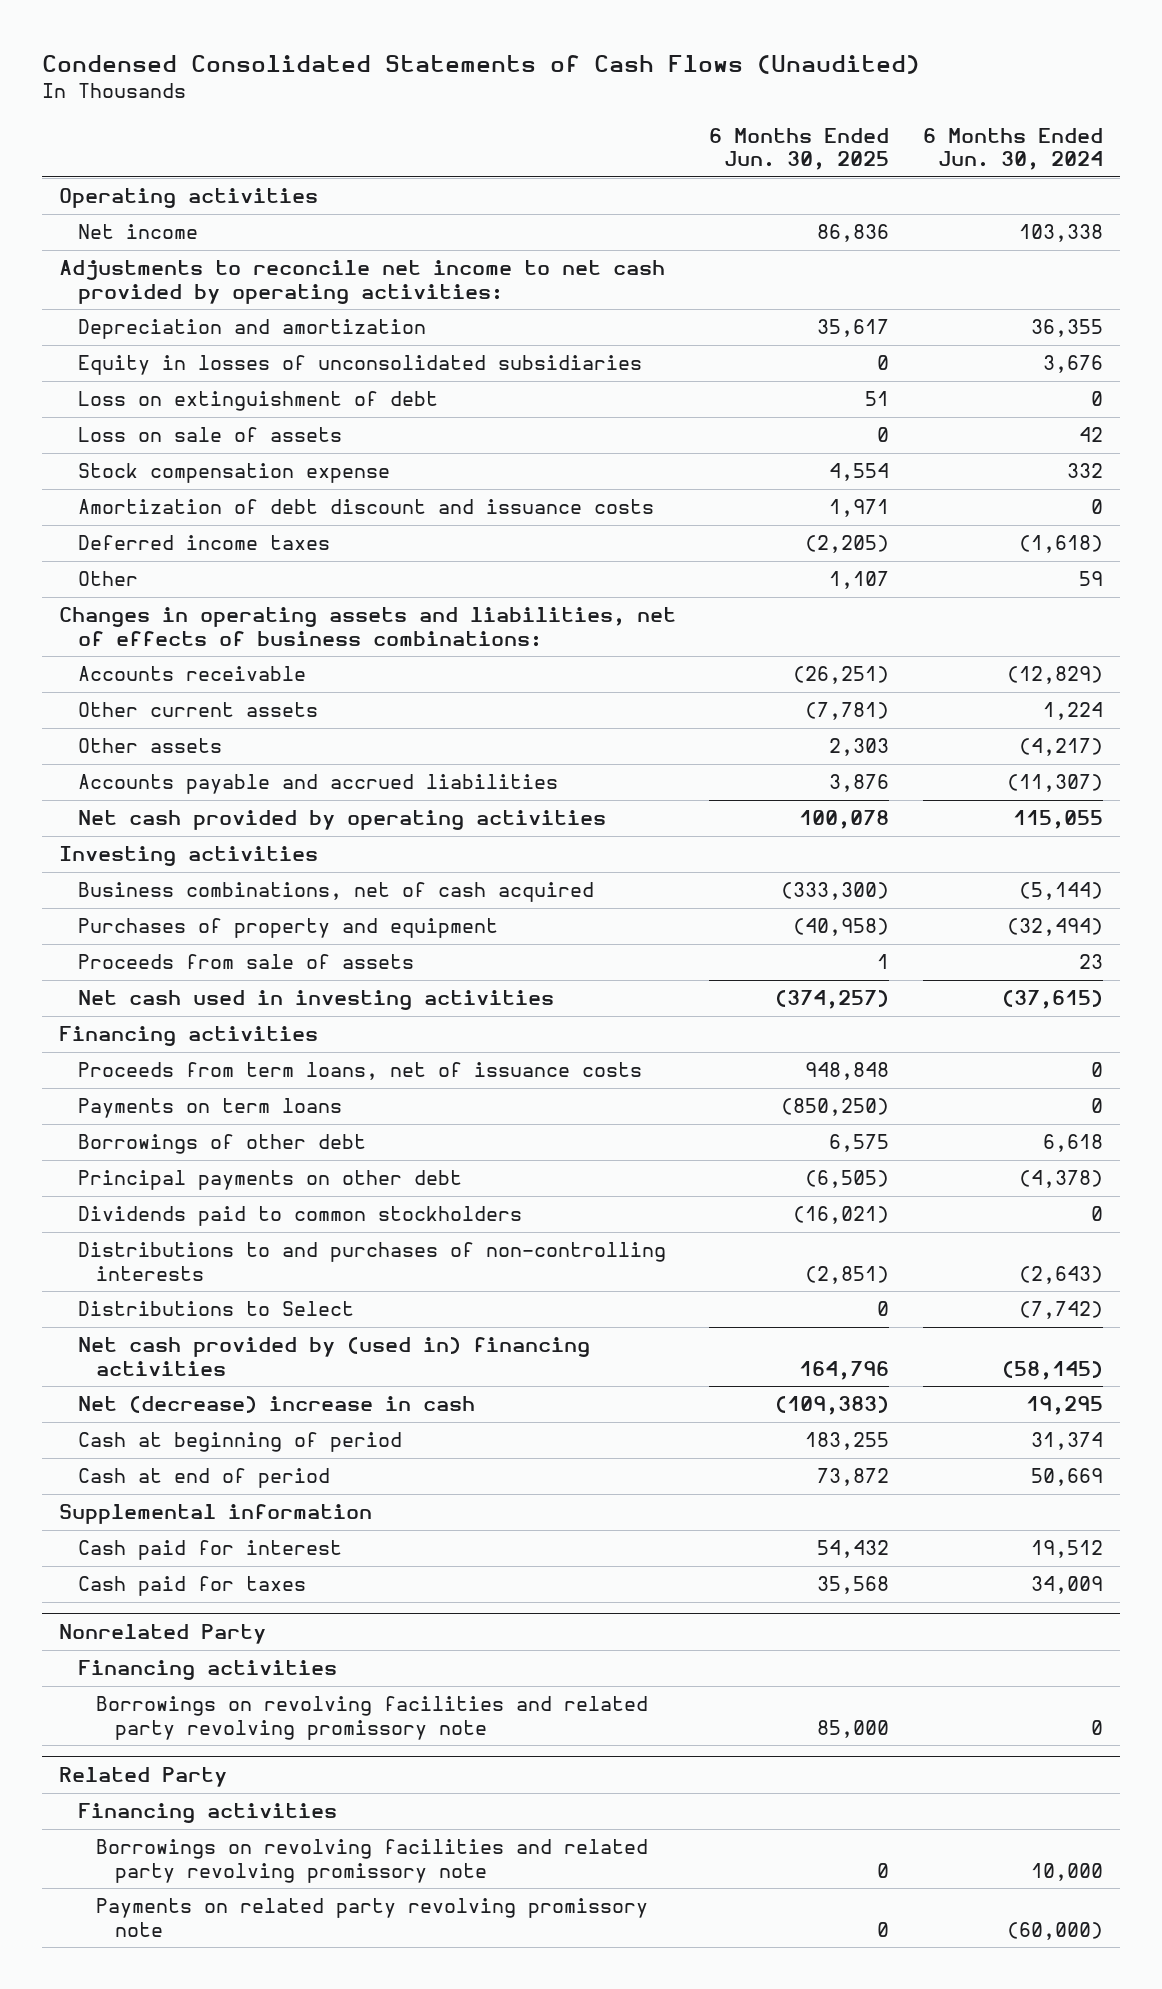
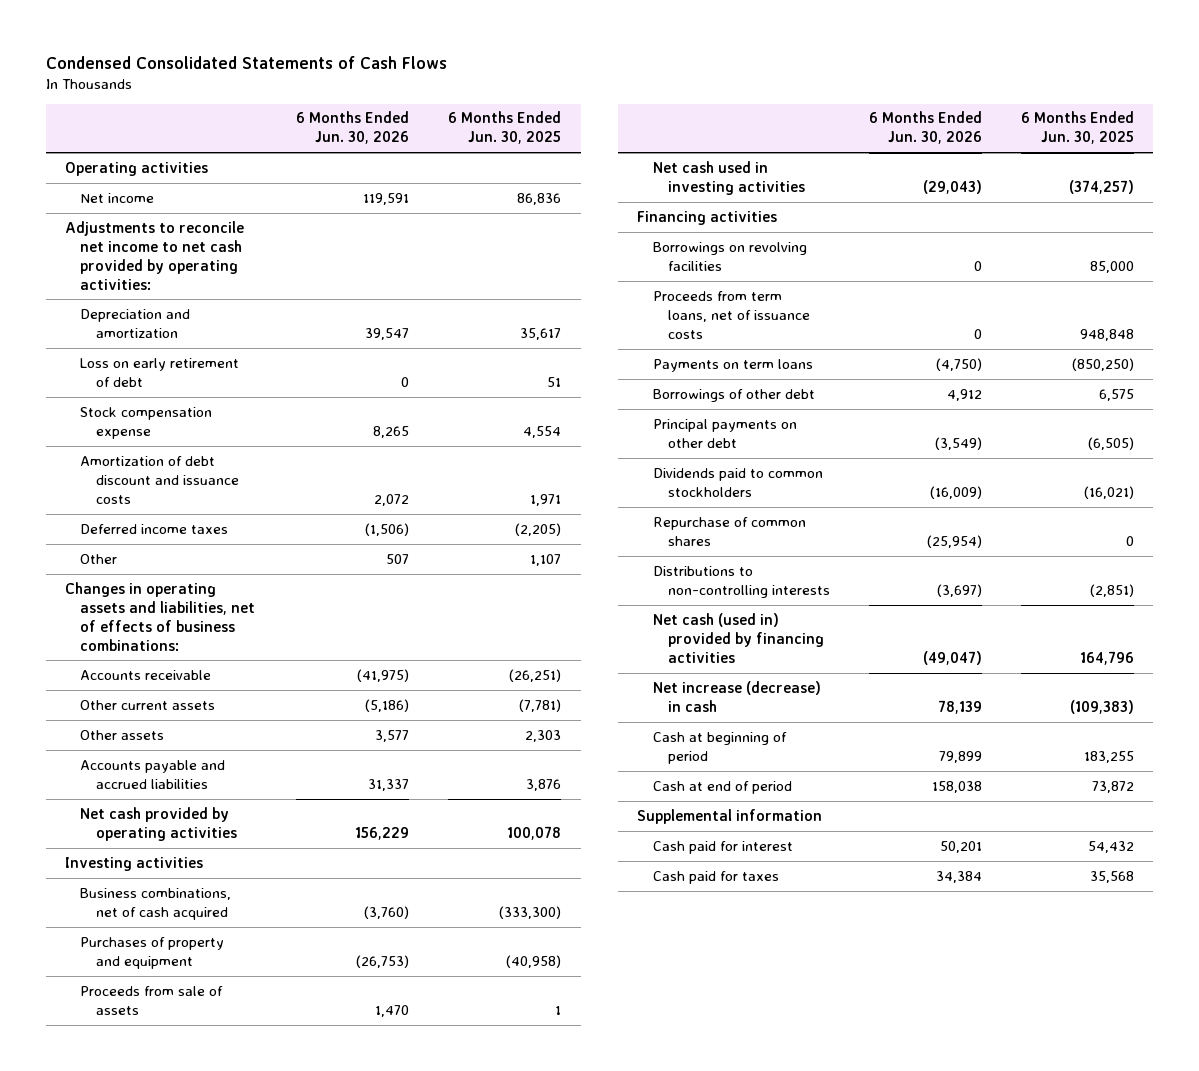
[41,54,920,74] Condensed Consolidated Statements of Cash Flows (Unaudited) -> [45,55,447,69] Condensed Consolidated Statements of Cash Flows
[923,127,1104,170] 6 Months Ended Jun. 30, 2024 -> none
none -> [296,111,410,145] 6 Months Ended Jun. 30, 2026
[77,355,642,376] Equity in losses of unconsolidated subsidiaries -> none
[77,427,342,443] Loss on sale of assets -> none
[77,391,438,412] Loss on extinguishment of debt -> [80,357,240,387] Loss on early retirement of debt
none -> [652,241,807,271] Borrowings on revolving facilities
[77,1301,354,1317] Distributions to Select -> none
none -> [652,516,806,546] Repurchase of common shares
[77,1242,666,1281] Distributions to and purchases of non-controlling interests -> [652,565,830,598] Distributions to non-controlling interests
[77,1337,590,1376] Net cash provided by (used in) financing activities -> [652,612,824,663] Net cash (used in) provided by financing activities
[77,1396,475,1414] Net (decrease) increase in cash -> [652,680,821,712] Net increase (decrease) in cash
[58,1624,266,1645] Nonrelated Party -> none
[77,1660,337,1681] Financing activities -> none
[96,1696,649,1740] Borrowings on revolving facilities and related party revolving promissory note -> none
[58,1767,227,1788] Related Party -> none
[77,1803,337,1824] Financing activities -> none
[96,1839,649,1883] Borrowings on revolving facilities and related party revolving promissory note -> none
[96,1898,649,1937] Payments on related party revolving promissory note -> none

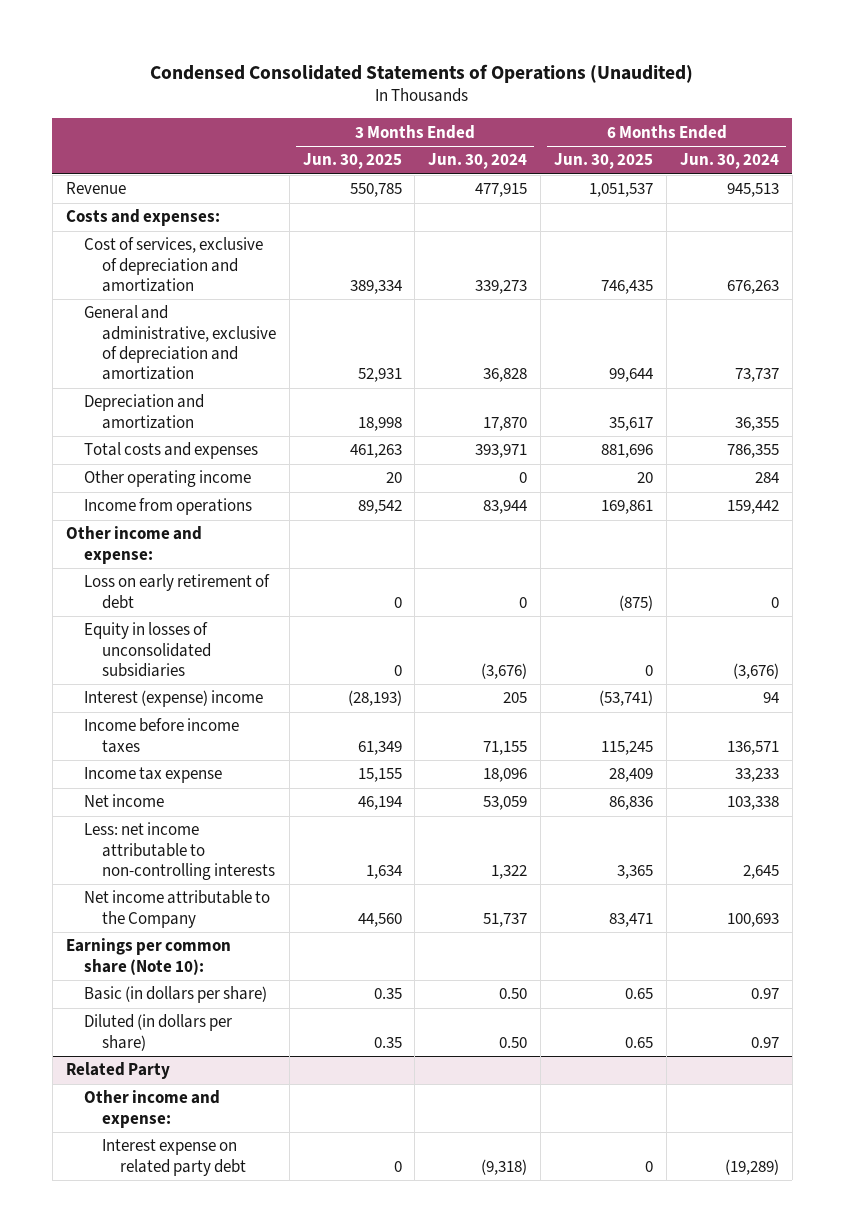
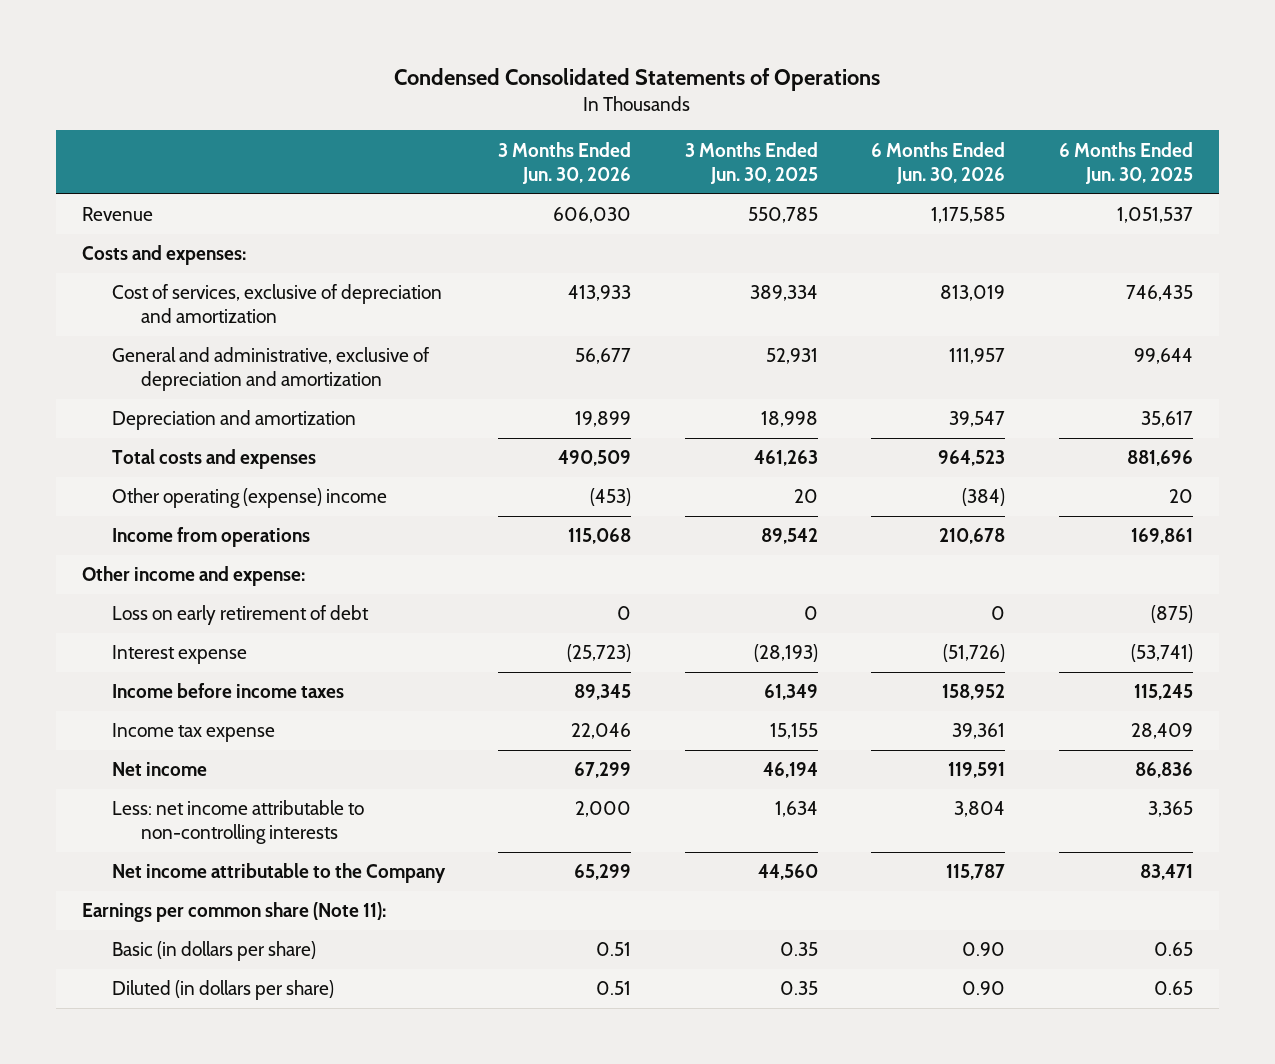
[150,63,694,83] Condensed Consolidated Statements of Operations (Unaudited) -> [394,68,881,92] Condensed Consolidated Statements of Operations
[428,153,528,170] Jun. 30, 2024 -> none
[679,153,779,170] Jun. 30, 2024 -> none
none -> [498,141,632,184] 3 Months Ended Jun. 30, 2026
none -> [871,141,1006,184] 6 Months Ended Jun. 30, 2026
[83,470,251,488] Other operating income -> [111,488,387,509] Other operating (expense) income
[83,622,211,678] Equity in losses of unconsolidated subsidiaries -> none
[83,690,263,708] Interest (expense) income -> [111,645,247,665] Interest expense
[65,938,231,975] Earnings per common share (Note 10): -> [82,902,387,923] Earnings per common share (Note 11):
[65,1062,170,1080] Related Party -> none
[83,1090,220,1128] Other income and expense: -> none
[101,1139,246,1176] Interest expense on related party debt -> none

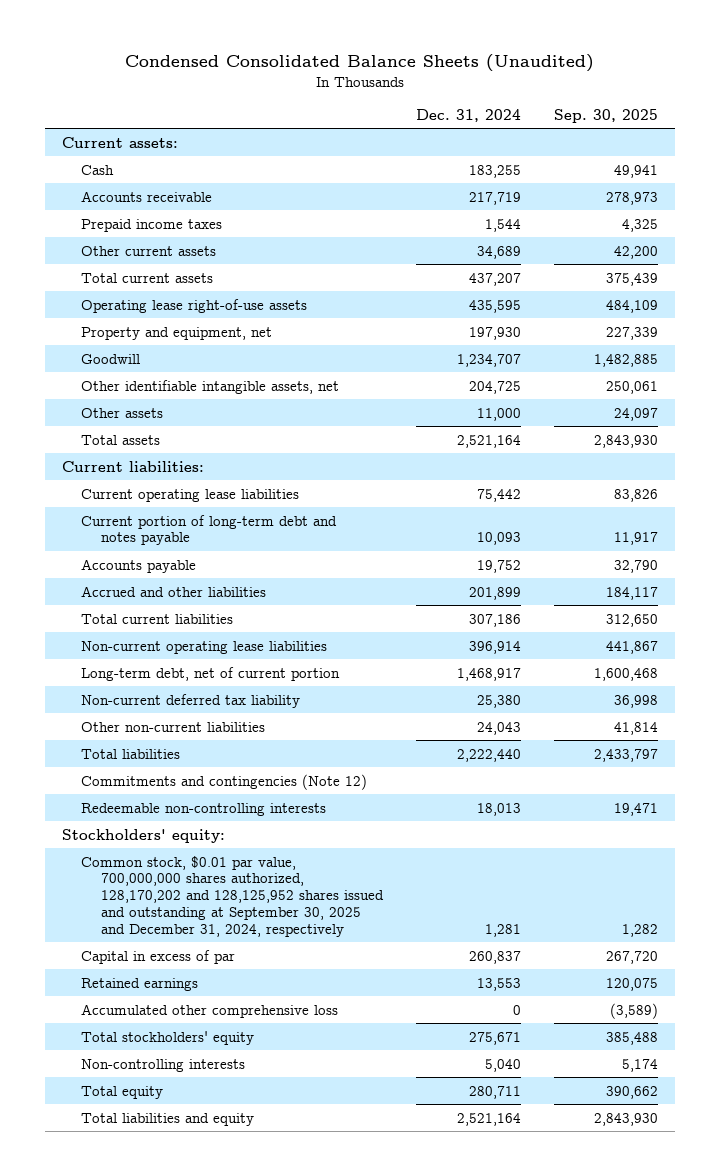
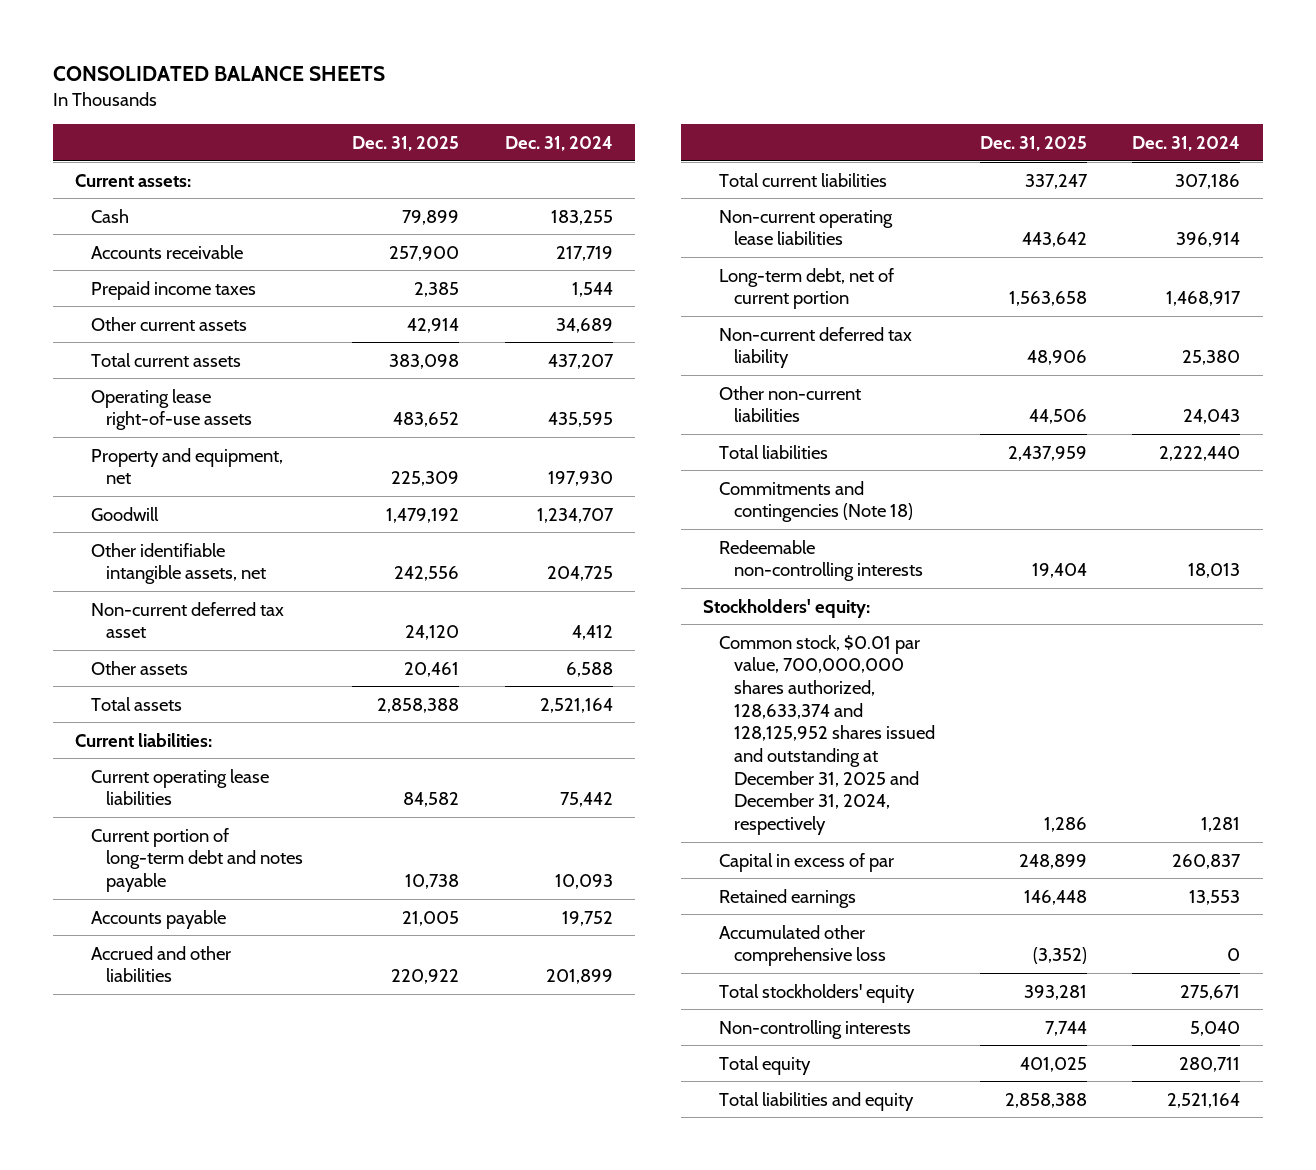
[125,54,595,73] Condensed Consolidated Balance Sheets (Unaudited) -> [52,66,385,82] CONSOLIDATED BALANCE SHEETS
[554,108,659,123] Sep. 30, 2025 -> none
none -> [352,136,460,152] Dec. 31, 2025
none -> [90,601,284,639] Non-current deferred tax asset
[477,407,522,421] 11,000 -> [565,661,613,677] 6,588
[81,773,368,790] Commitments and contingencies (Note 12) -> [718,480,914,523] Commitments and contingencies (Note 18)
[81,855,384,937] Common stock, $0.01 par value, 700,000,000 shares authorized, 128,170,202 and 128,125,952 shares issued and outstanding at September 30, 2025 and December 31, 2024, respectively -> [718,634,936,835] Common stock, $0.01 par value, 700,000,000 shares authorized, 128,633,374 and 128,125,952 shares issued and outstanding at December 31, 2025 and December 31, 2024, respectively

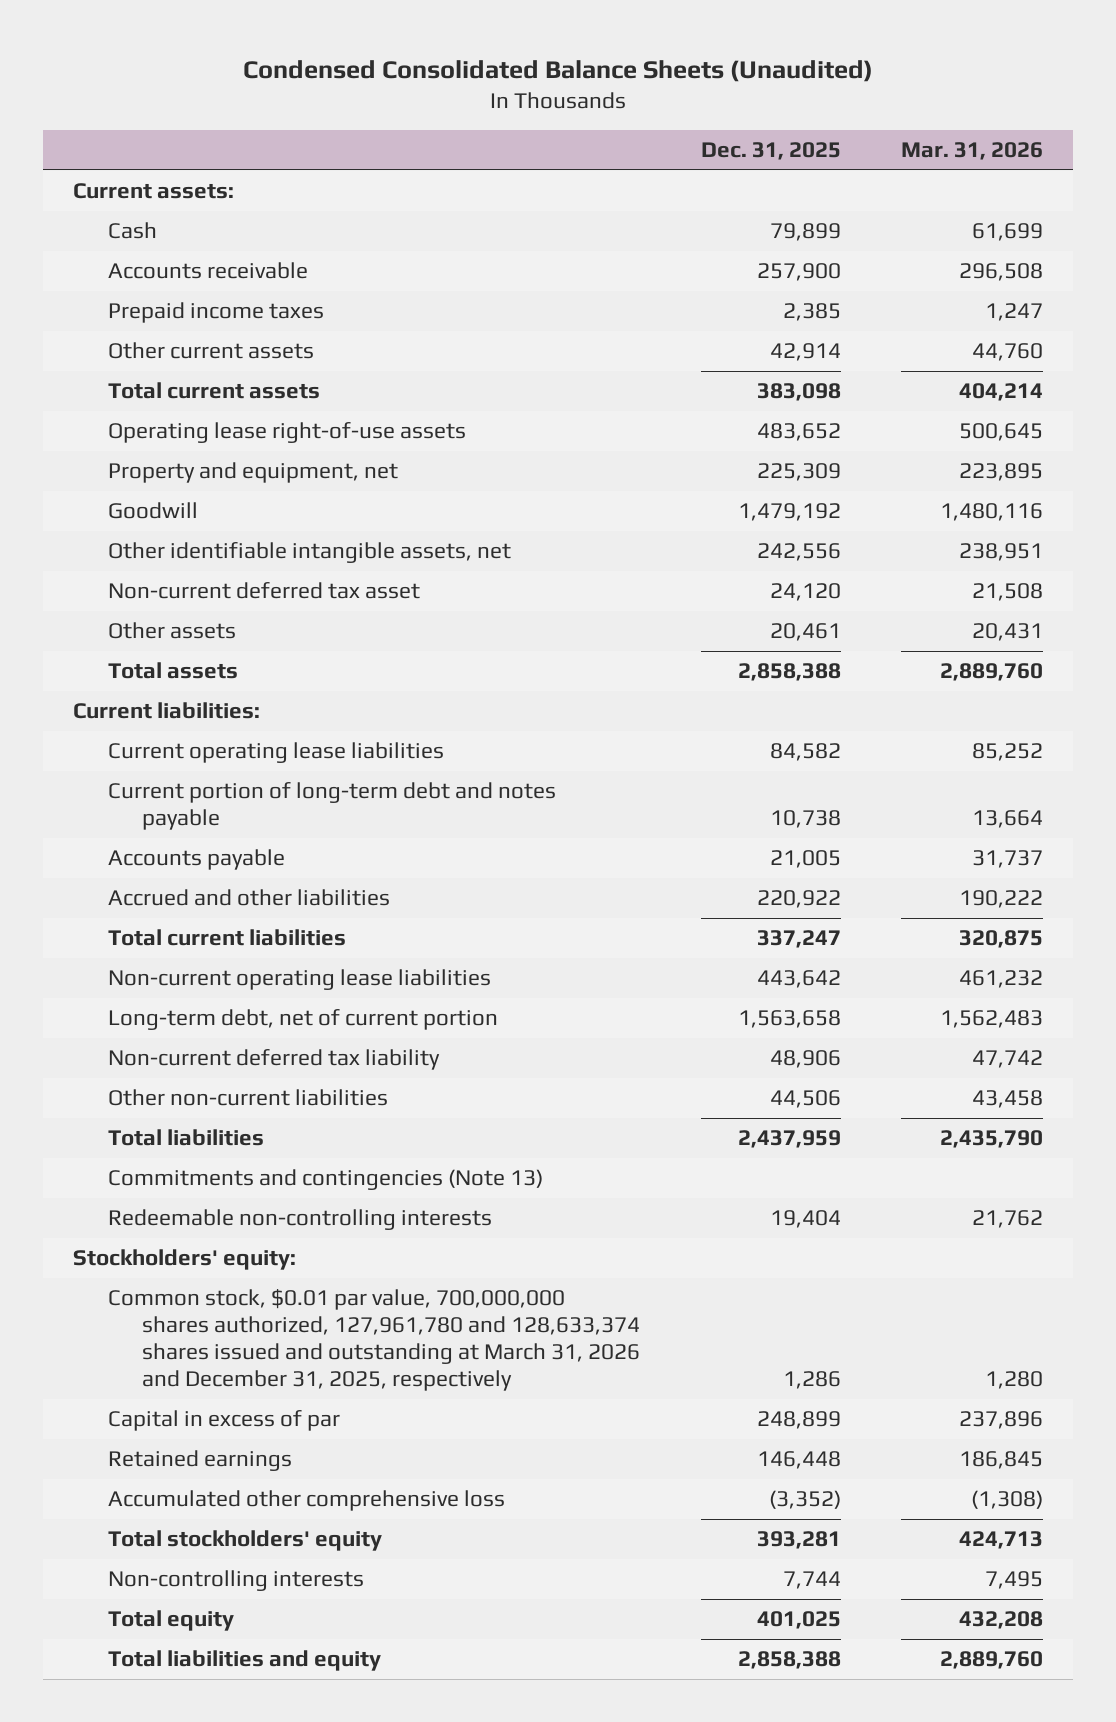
[52,66,385,82] CONSOLIDATED BALANCE SHEETS -> [243,59,874,82] Condensed Consolidated Balance Sheets (Unaudited)
[504,136,613,152] Dec. 31, 2024 -> none
none -> [901,142,1044,161] Mar. 31, 2026
[718,480,914,523] Commitments and contingencies (Note 18) -> [107,1169,543,1191] Commitments and contingencies (Note 13)
[718,634,936,835] Common stock, $0.01 par value, 700,000,000 shares authorized, 128,633,374 and 128,125,952 shares issued and outstanding at December 31, 2025 and December 31, 2024, respectively -> [107,1289,641,1392] Common stock, $0.01 par value, 700,000,000 shares authorized, 127,961,780 and 128,633,374 shares issued and outstanding at March 31, 2026 and December 31, 2025, respectively

